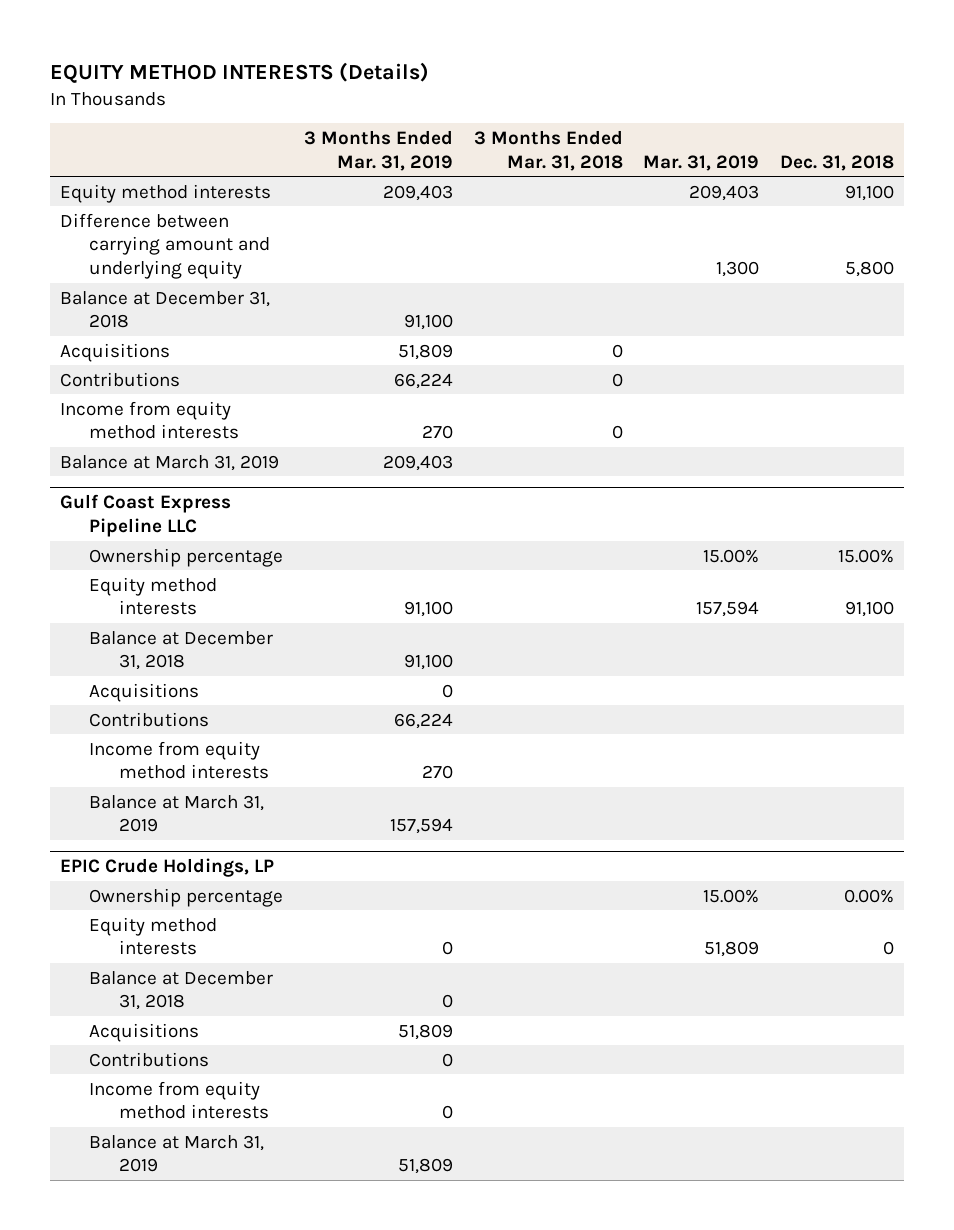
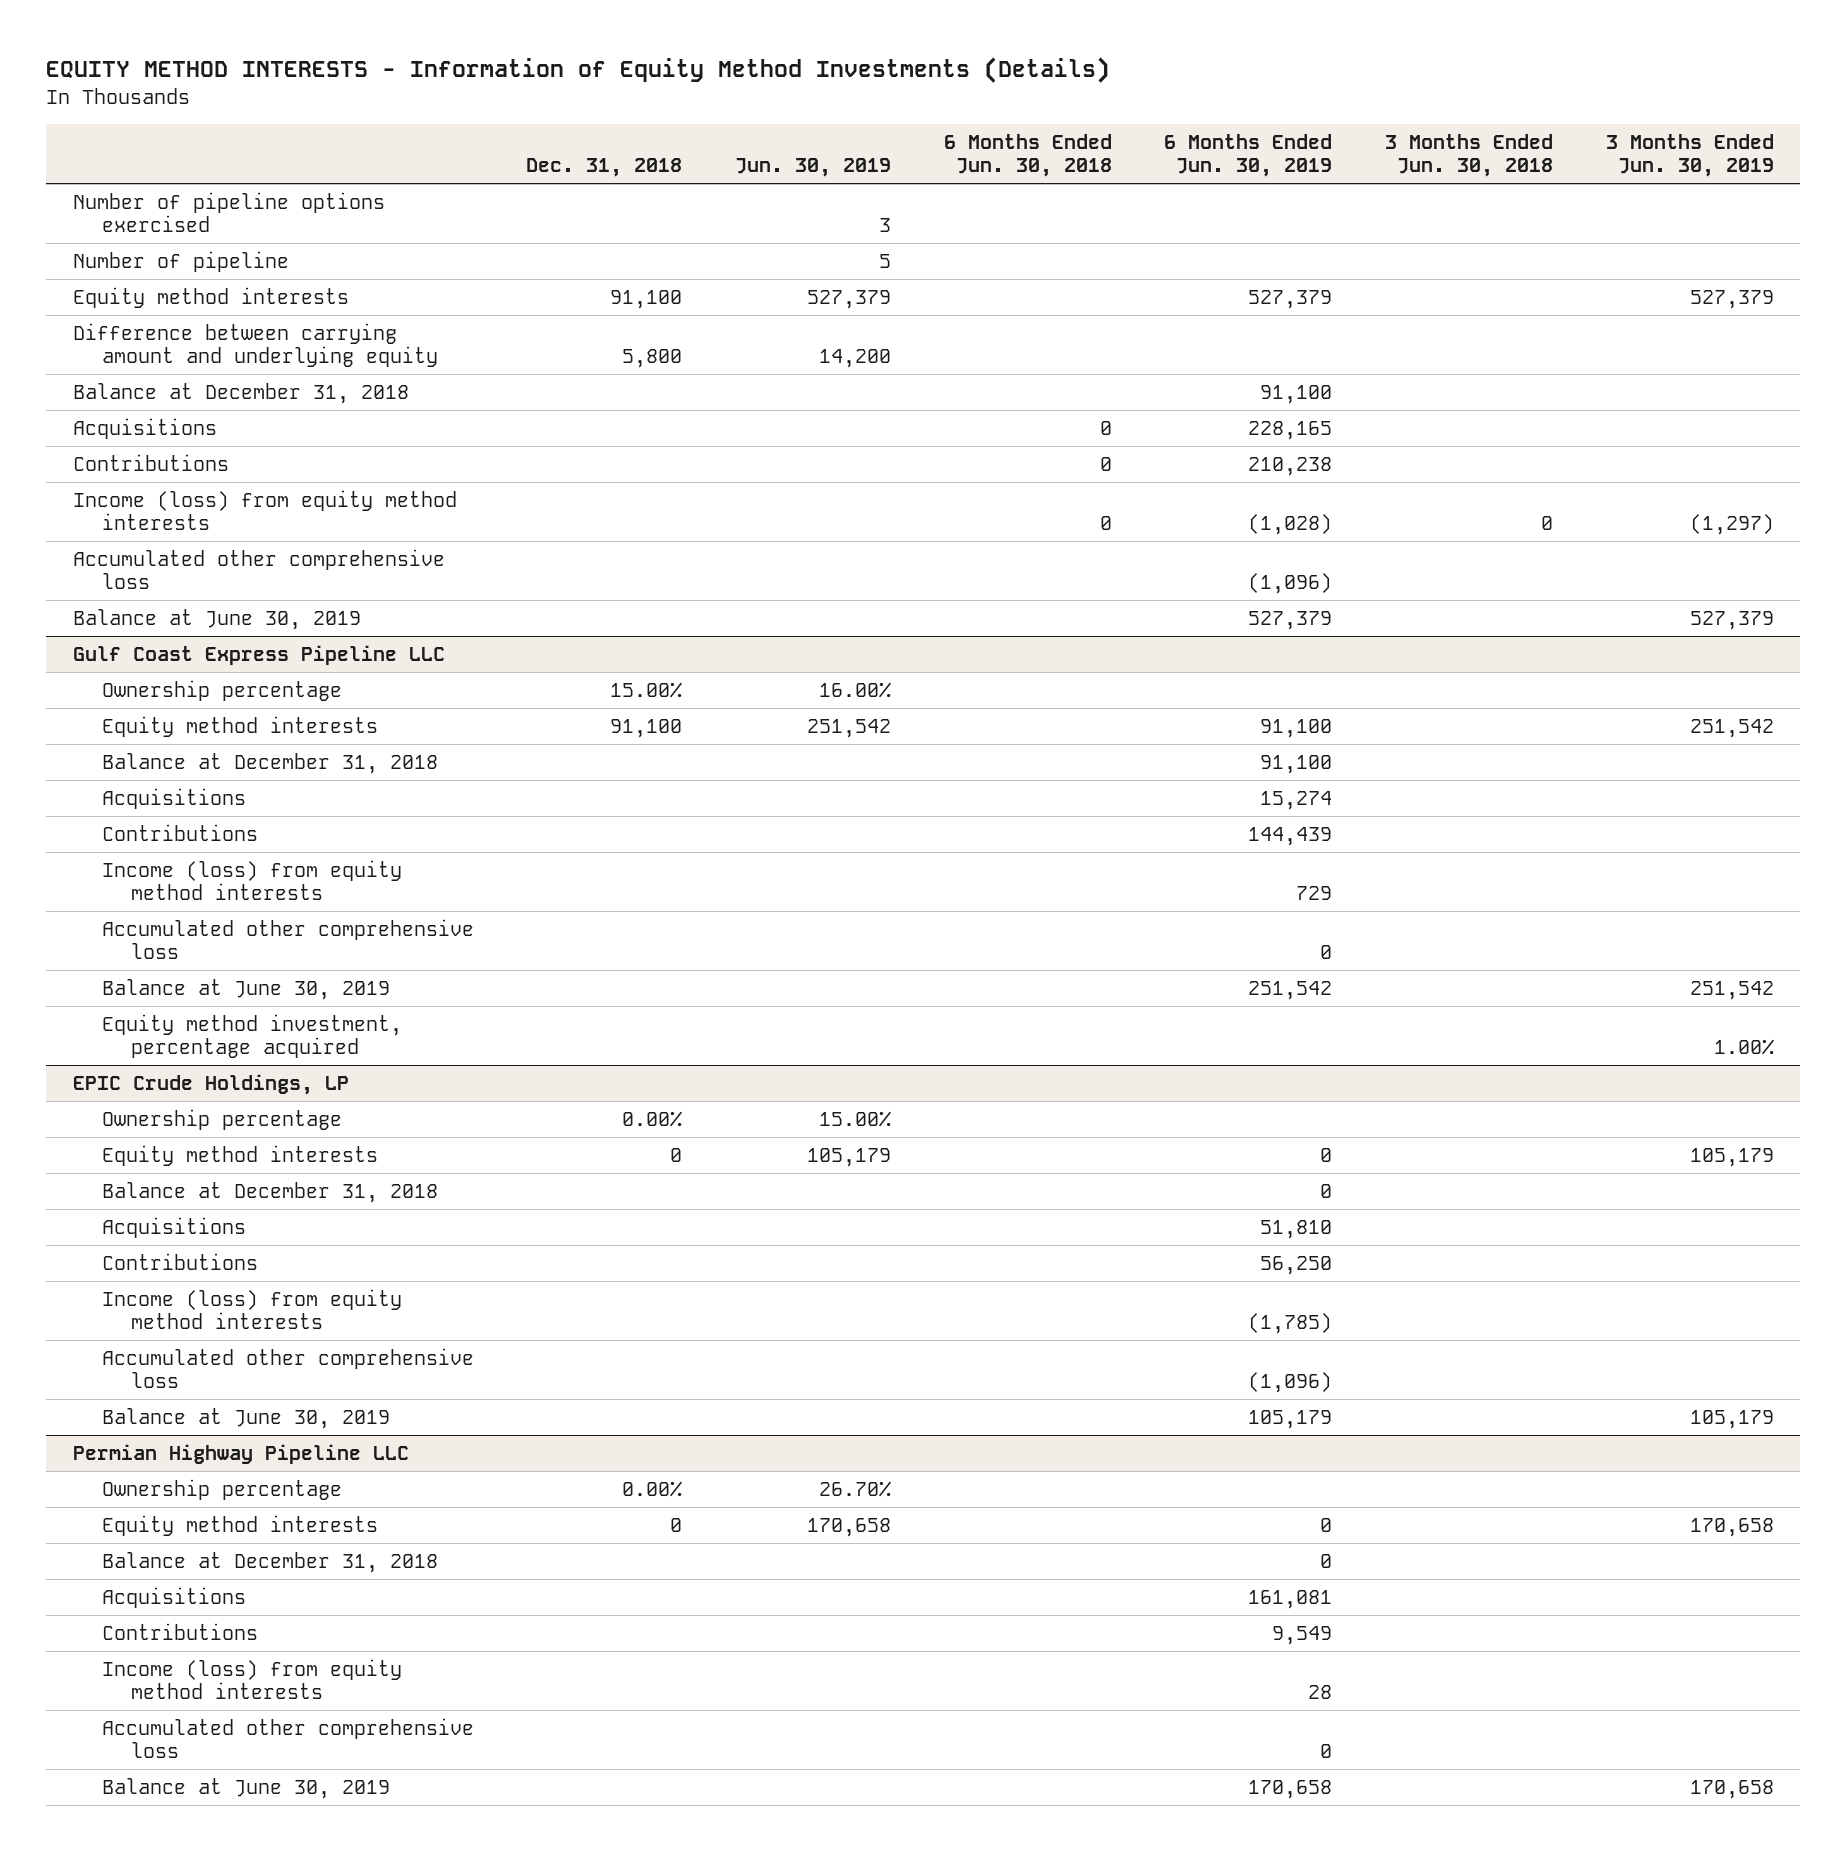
[50,62,430,84] EQUITY METHOD INTERESTS (Details) -> [46,57,1111,84] EQUITY METHOD INTERESTS - Information of Equity Method Investments (Details)
[304,129,454,171] 3 Months Ended Mar. 31, 2019 -> none
[473,129,623,171] 3 Months Ended Mar. 31, 2018 -> none
[643,154,760,171] Mar. 31, 2019 -> none
none -> [735,158,892,178] Jun. 30, 2019
none -> [943,133,1112,178] 6 Months Ended Jun. 30, 2018
none -> [1164,133,1333,178] 6 Months Ended Jun. 30, 2019
none -> [1385,133,1554,178] 3 Months Ended Jun. 30, 2018
none -> [1605,133,1774,178] 3 Months Ended Jun. 30, 2019
none -> [72,191,385,233] Number of pipeline options exercised
none -> [72,250,289,272] Number of pipeline
[60,400,240,440] Income from equity method interests -> [72,489,457,531] Income (loss) from equity method interests
none -> [72,548,445,590] Accumulated other comprehensive loss
[60,454,280,471] Balance at March 31, 2019 -> [72,608,361,630] Balance at June 30, 2019
[89,740,269,780] Income from equity method interests -> [101,859,402,901] Income (loss) from equity method interests
none -> [101,918,474,960] Accumulated other comprehensive loss
[89,794,265,833] Balance at March 31, 2019 -> [101,978,390,1000] Balance at June 30, 2019
none -> [101,1013,402,1059] Equity method investment, percentage acquired
[89,1080,269,1120] Income from equity method interests -> [101,1288,402,1330] Income (loss) from equity method interests
none -> [101,1347,474,1389] Accumulated other comprehensive loss
[89,1134,265,1173] Balance at March 31, 2019 -> [101,1407,390,1429] Balance at June 30, 2019
none -> [72,1443,409,1464] Permian Highway Pipeline LLC
none -> [101,1478,342,1500] Ownership percentage
none -> [101,1514,378,1536] Equity method interests
none -> [101,1551,438,1573] Balance at December 31, 2018
none -> [101,1586,246,1608] Acquisitions
none -> [101,1622,258,1640] Contributions
none -> [101,1658,402,1700] Income (loss) from equity method interests
none -> [101,1717,474,1759] Accumulated other comprehensive loss
none -> [101,1777,390,1799] Balance at June 30, 2019

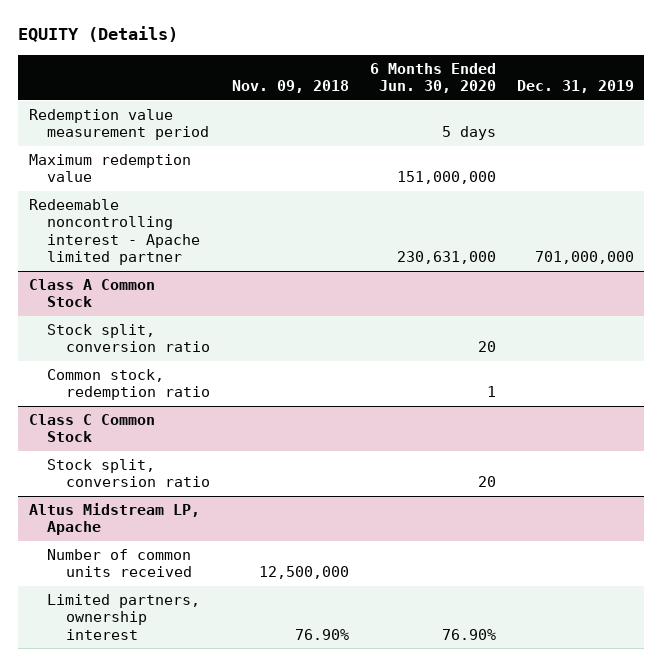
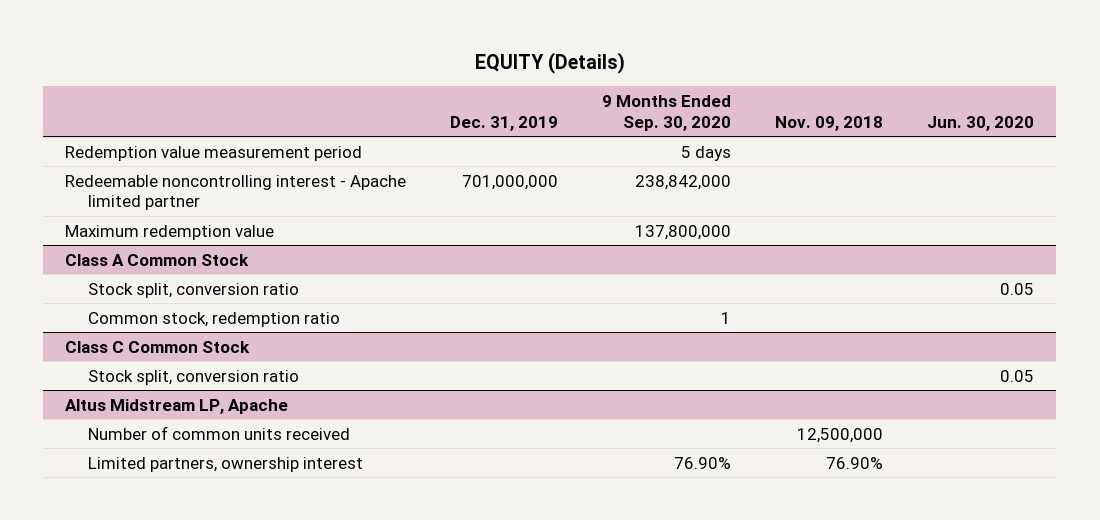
[369,62,496,93] 6 Months Ended Jun. 30, 2020 -> none
none -> [602,94,732,131] 9 Months Ended Sep. 30, 2020
none -> [927,115,1035,131] Jun. 30, 2020
[28,154,191,183] Maximum redemption value -> [65,224,275,240] Maximum redemption value

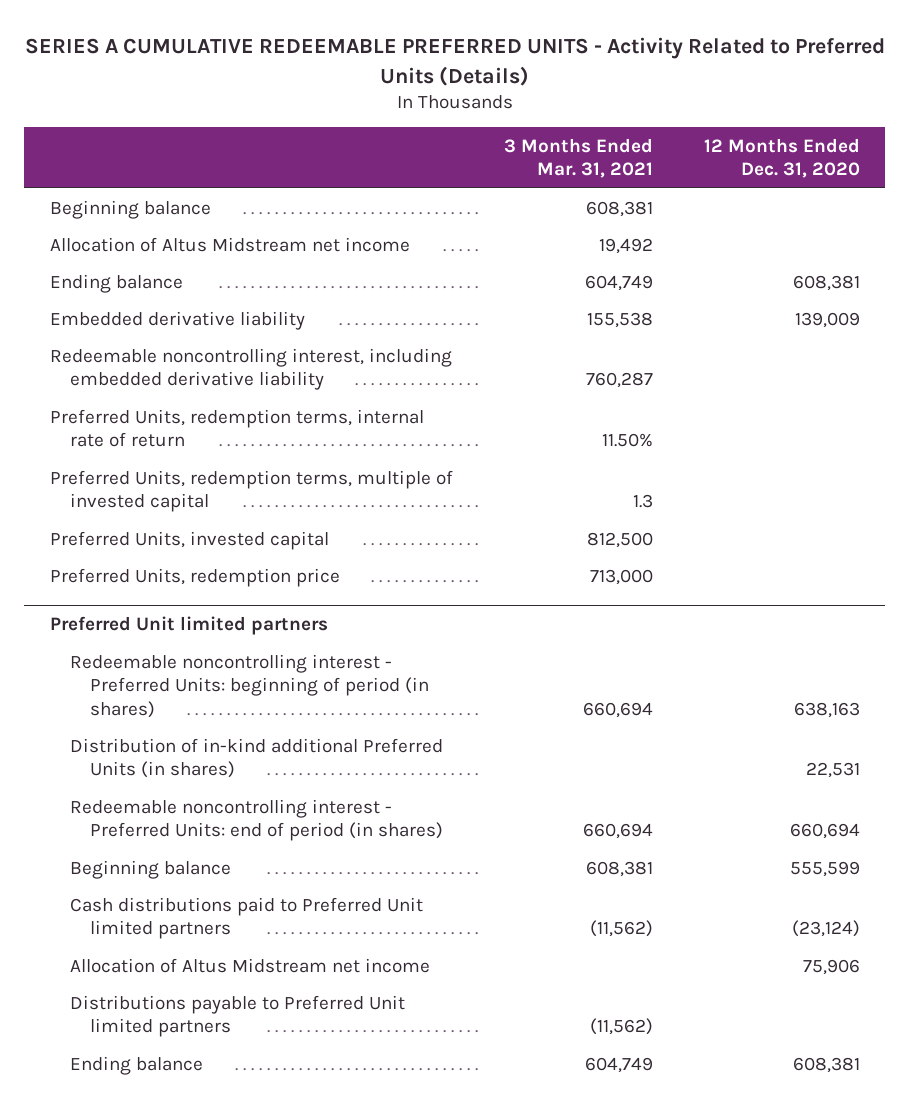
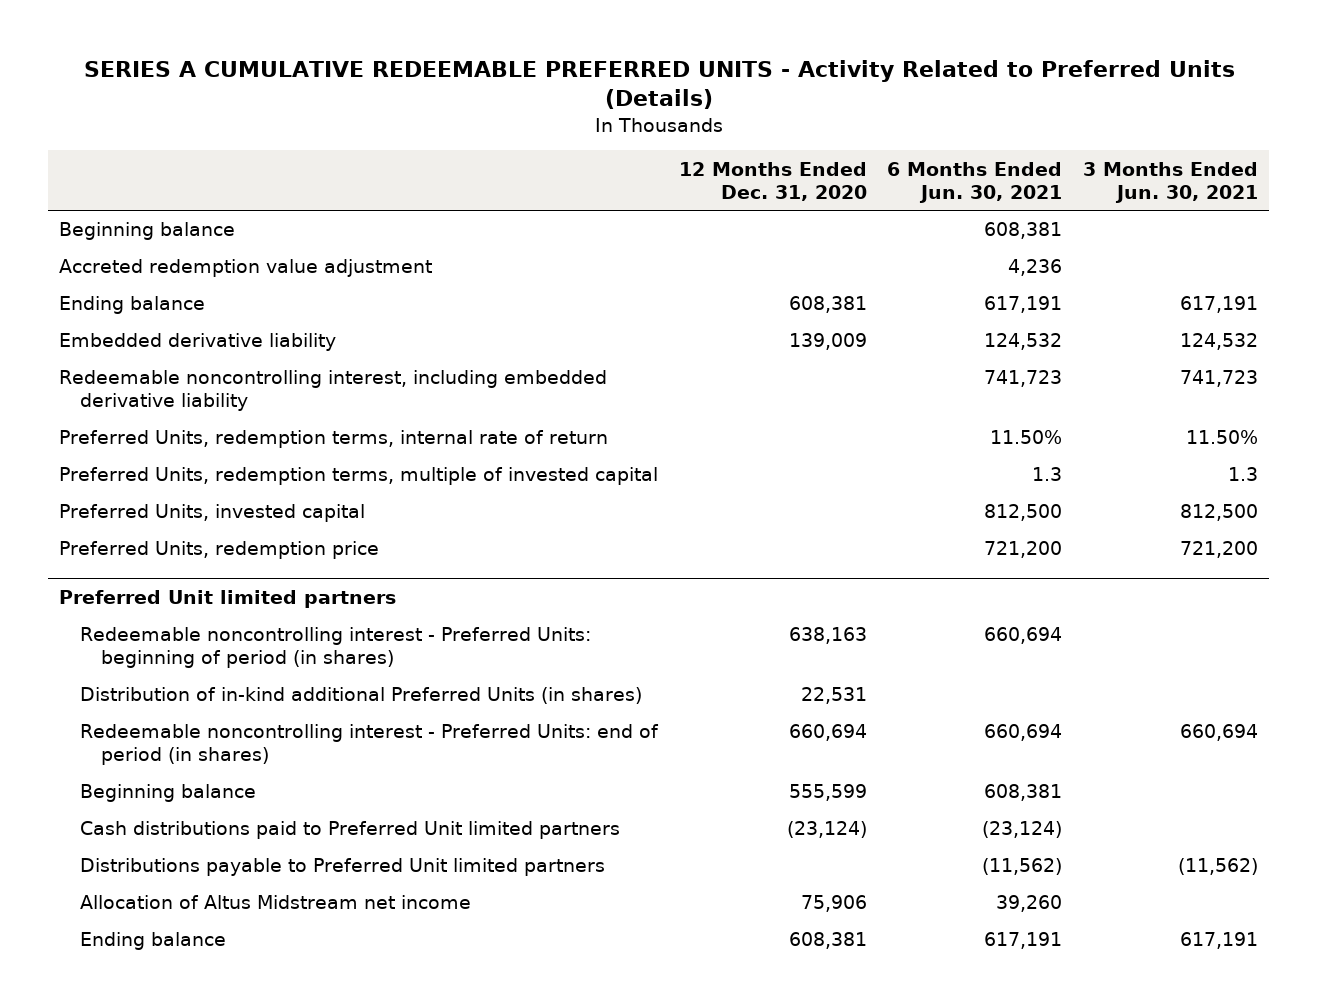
[503,137,653,179] 3 Months Ended Mar. 31, 2021 -> none
none -> [887,161,1063,203] 6 Months Ended Jun. 30, 2021
none -> [1083,161,1259,203] 3 Months Ended Jun. 30, 2021
[49,236,410,252] Allocation of Altus Midstream net income -> none
none -> [58,259,432,278] Accreted redemption value adjustment
[69,957,430,973] Allocation of Altus Midstream net income -> [79,895,471,910] Allocation of Altus Midstream net income

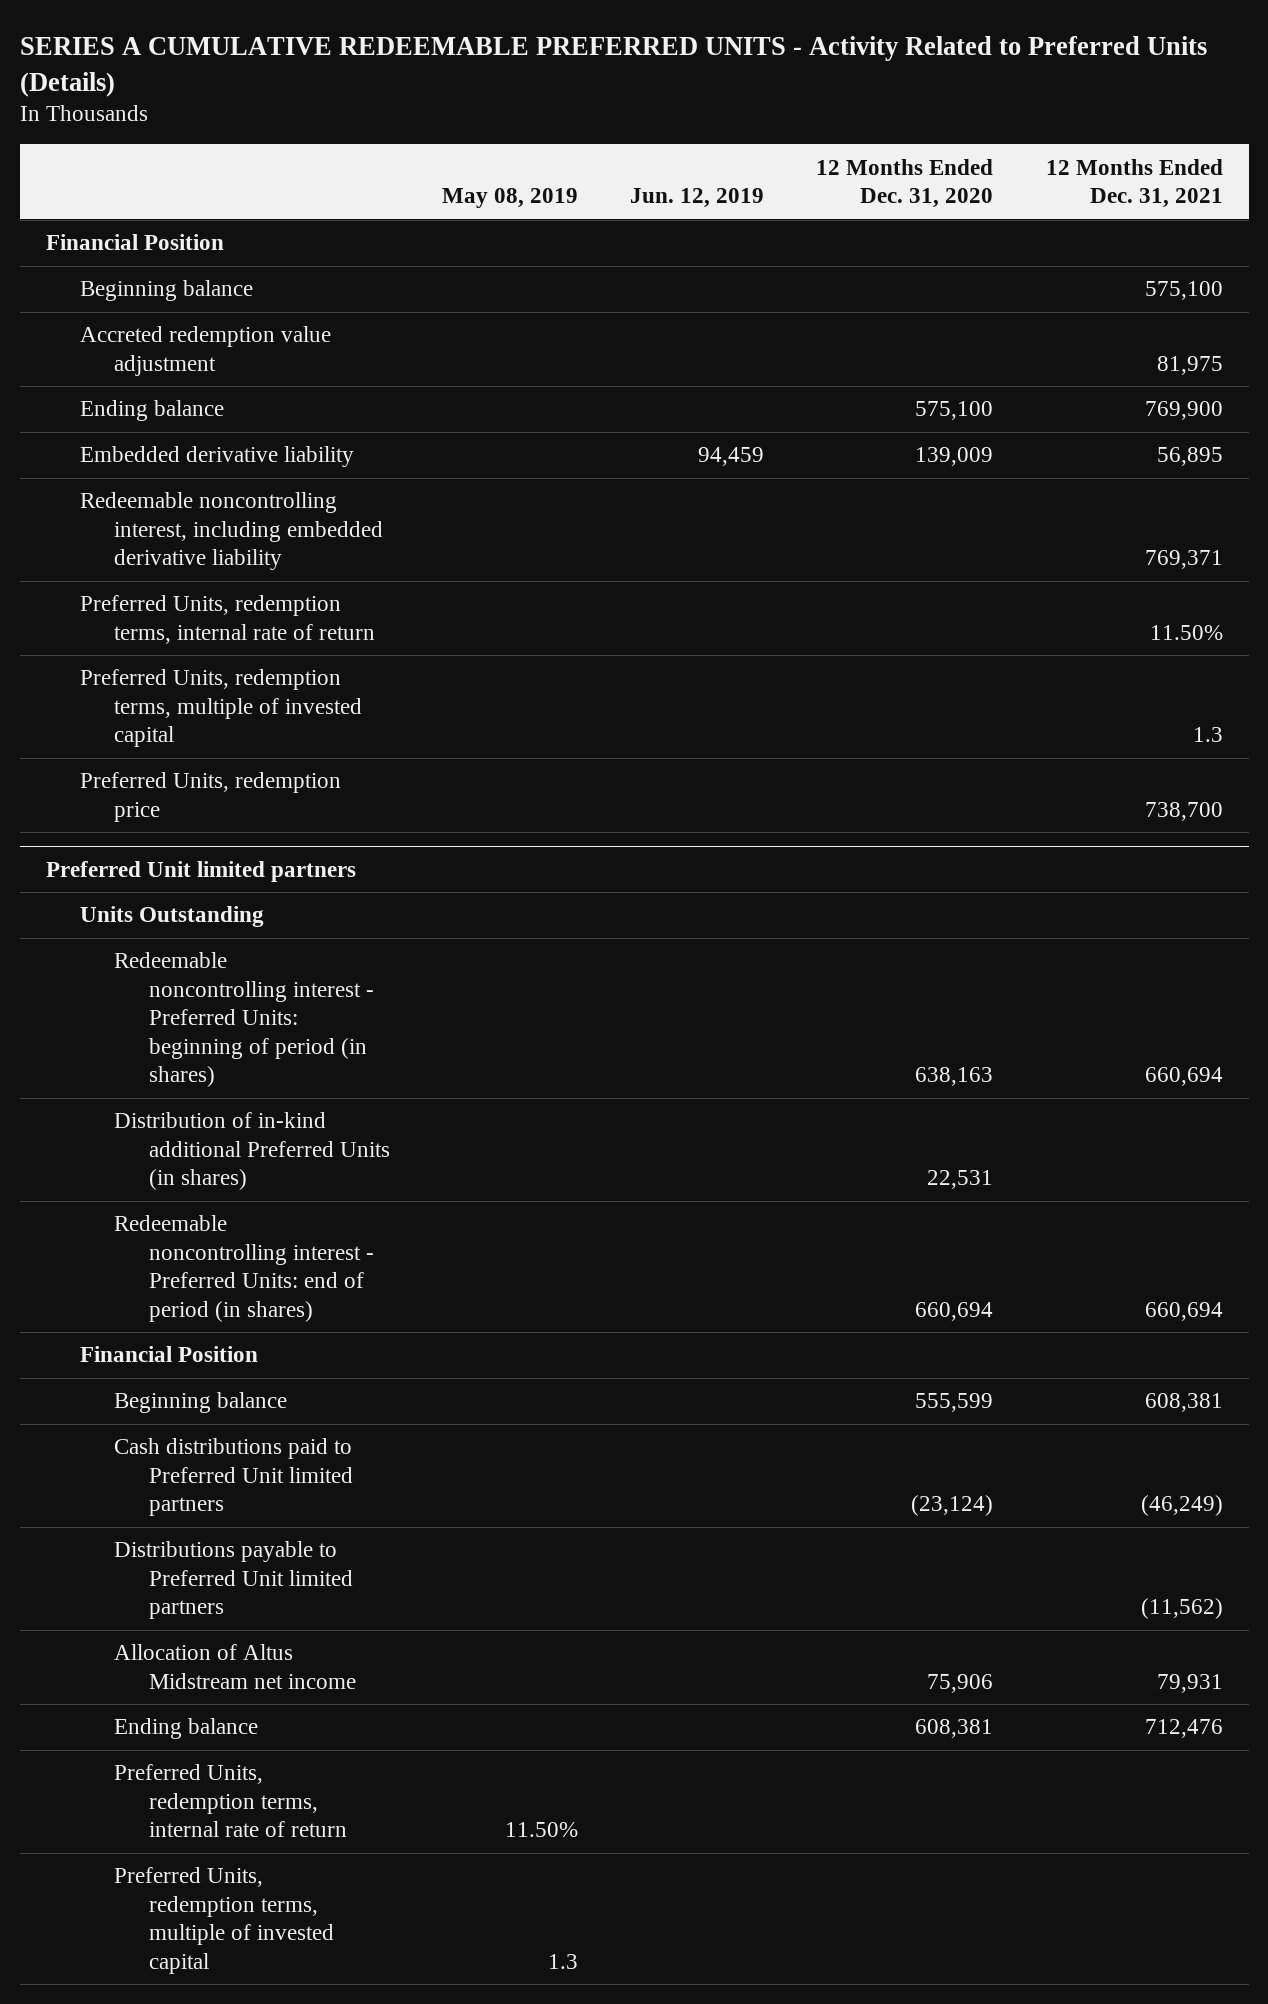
[887,161,1063,203] 6 Months Ended Jun. 30, 2021 -> none
[1083,161,1259,203] 3 Months Ended Jun. 30, 2021 -> none
none -> [442,188,579,209] May 08, 2019
none -> [630,188,765,209] Jun. 12, 2019
none -> [1045,158,1223,209] 12 Months Ended Dec. 31, 2021
none -> [45,234,224,251] Financial Position
[788,296,867,314] 608,381 -> [915,401,994,421] 575,100
[58,504,365,523] Preferred Units, invested capital -> none
none -> [80,906,265,928] Units Outstanding
none -> [80,1346,259,1363] Financial Position
none -> [114,1764,347,1838] Preferred Units, redemption terms, internal rate of return
none -> [114,1867,334,1974] Preferred Units, redemption terms, multiple of invested capital

